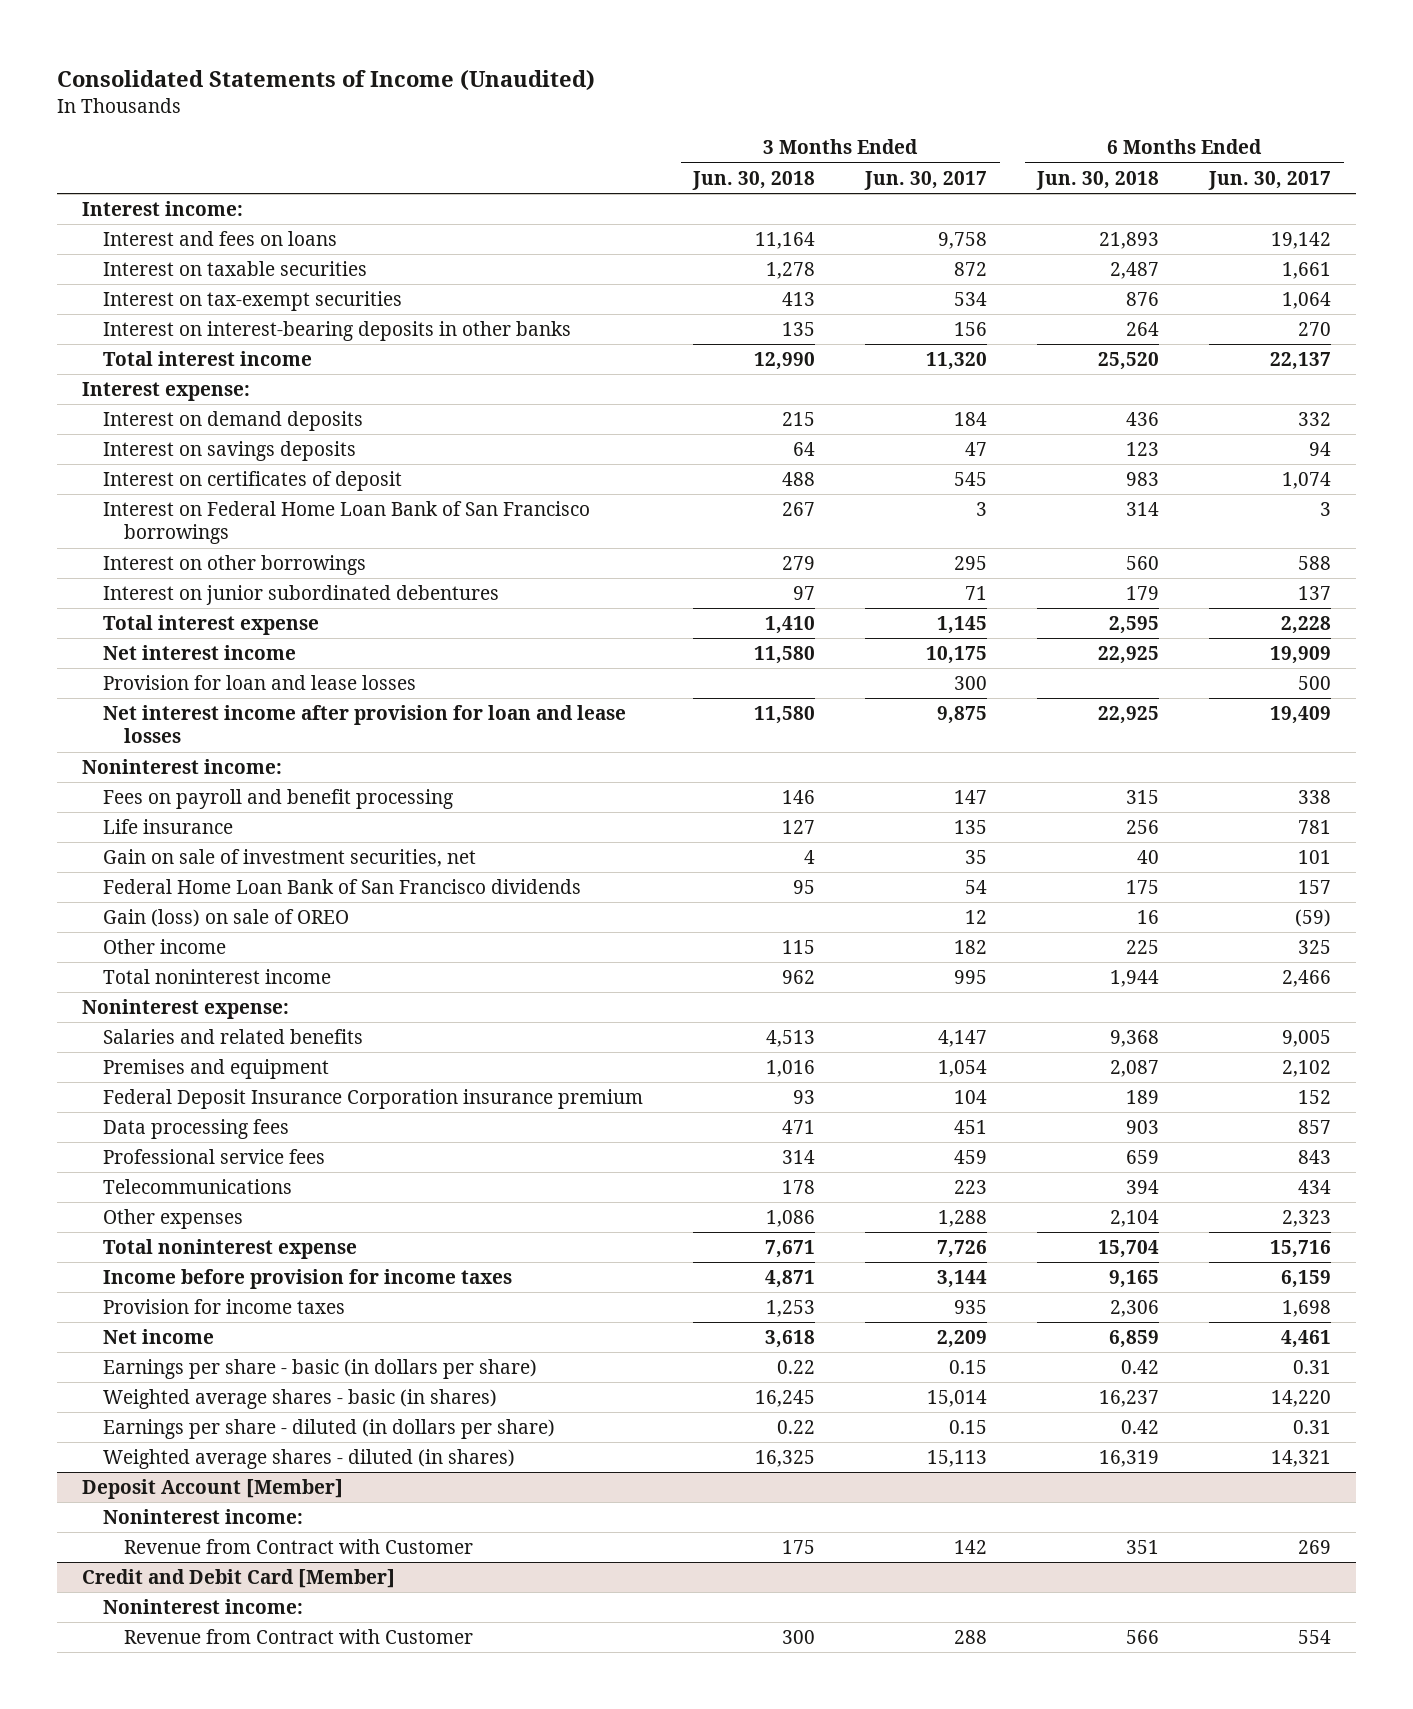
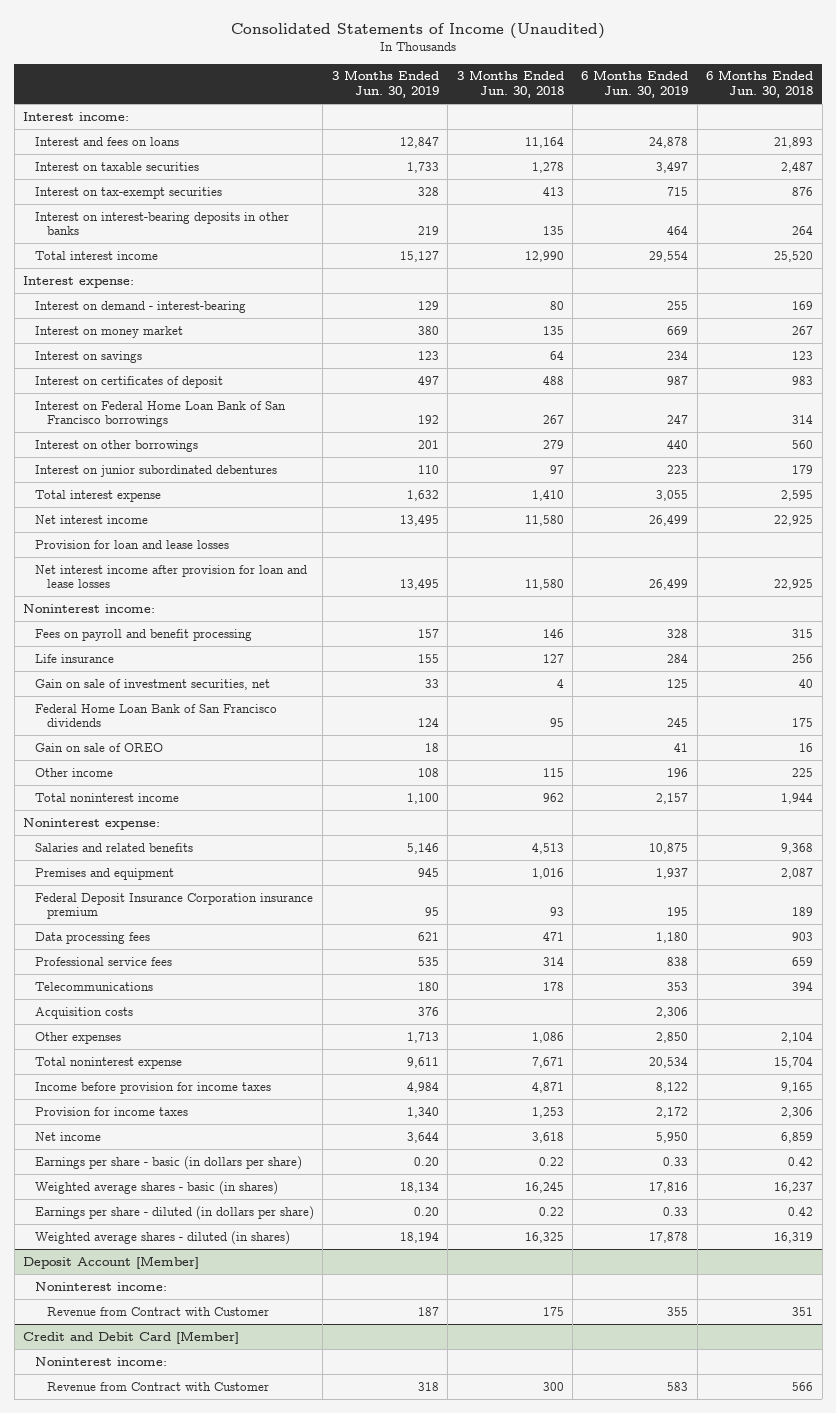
[864,170,988,190] Jun. 30, 2017 -> none
[1208,170,1332,190] Jun. 30, 2017 -> none
none -> [331,70,439,99] 3 Months Ended Jun. 30, 2019
none -> [581,70,689,99] 6 Months Ended Jun. 30, 2019
[103,411,364,432] Interest on demand deposits -> [34,300,246,313] Interest on demand - interest-bearing
[782,412,816,427] 215 -> [549,300,564,310] 80
[1126,412,1160,427] 436 -> [792,300,814,310] 169
none -> [34,325,183,338] Interest on money market
[103,441,357,462] Interest on savings deposits -> [34,350,142,363] Interest on savings
[103,909,350,928] Gain (loss) on sale of OREO -> [34,742,163,752] Gain on sale of OREO
none -> [34,1006,133,1019] Acquisition costs

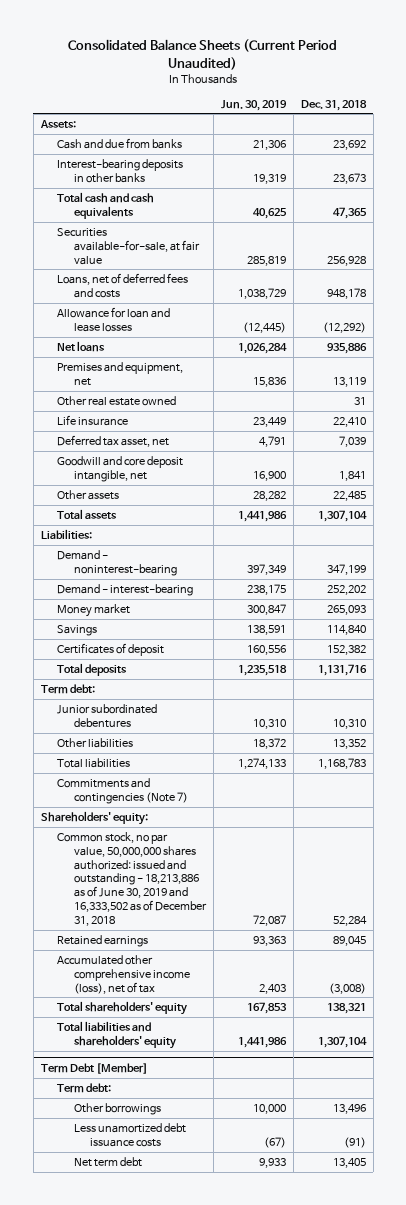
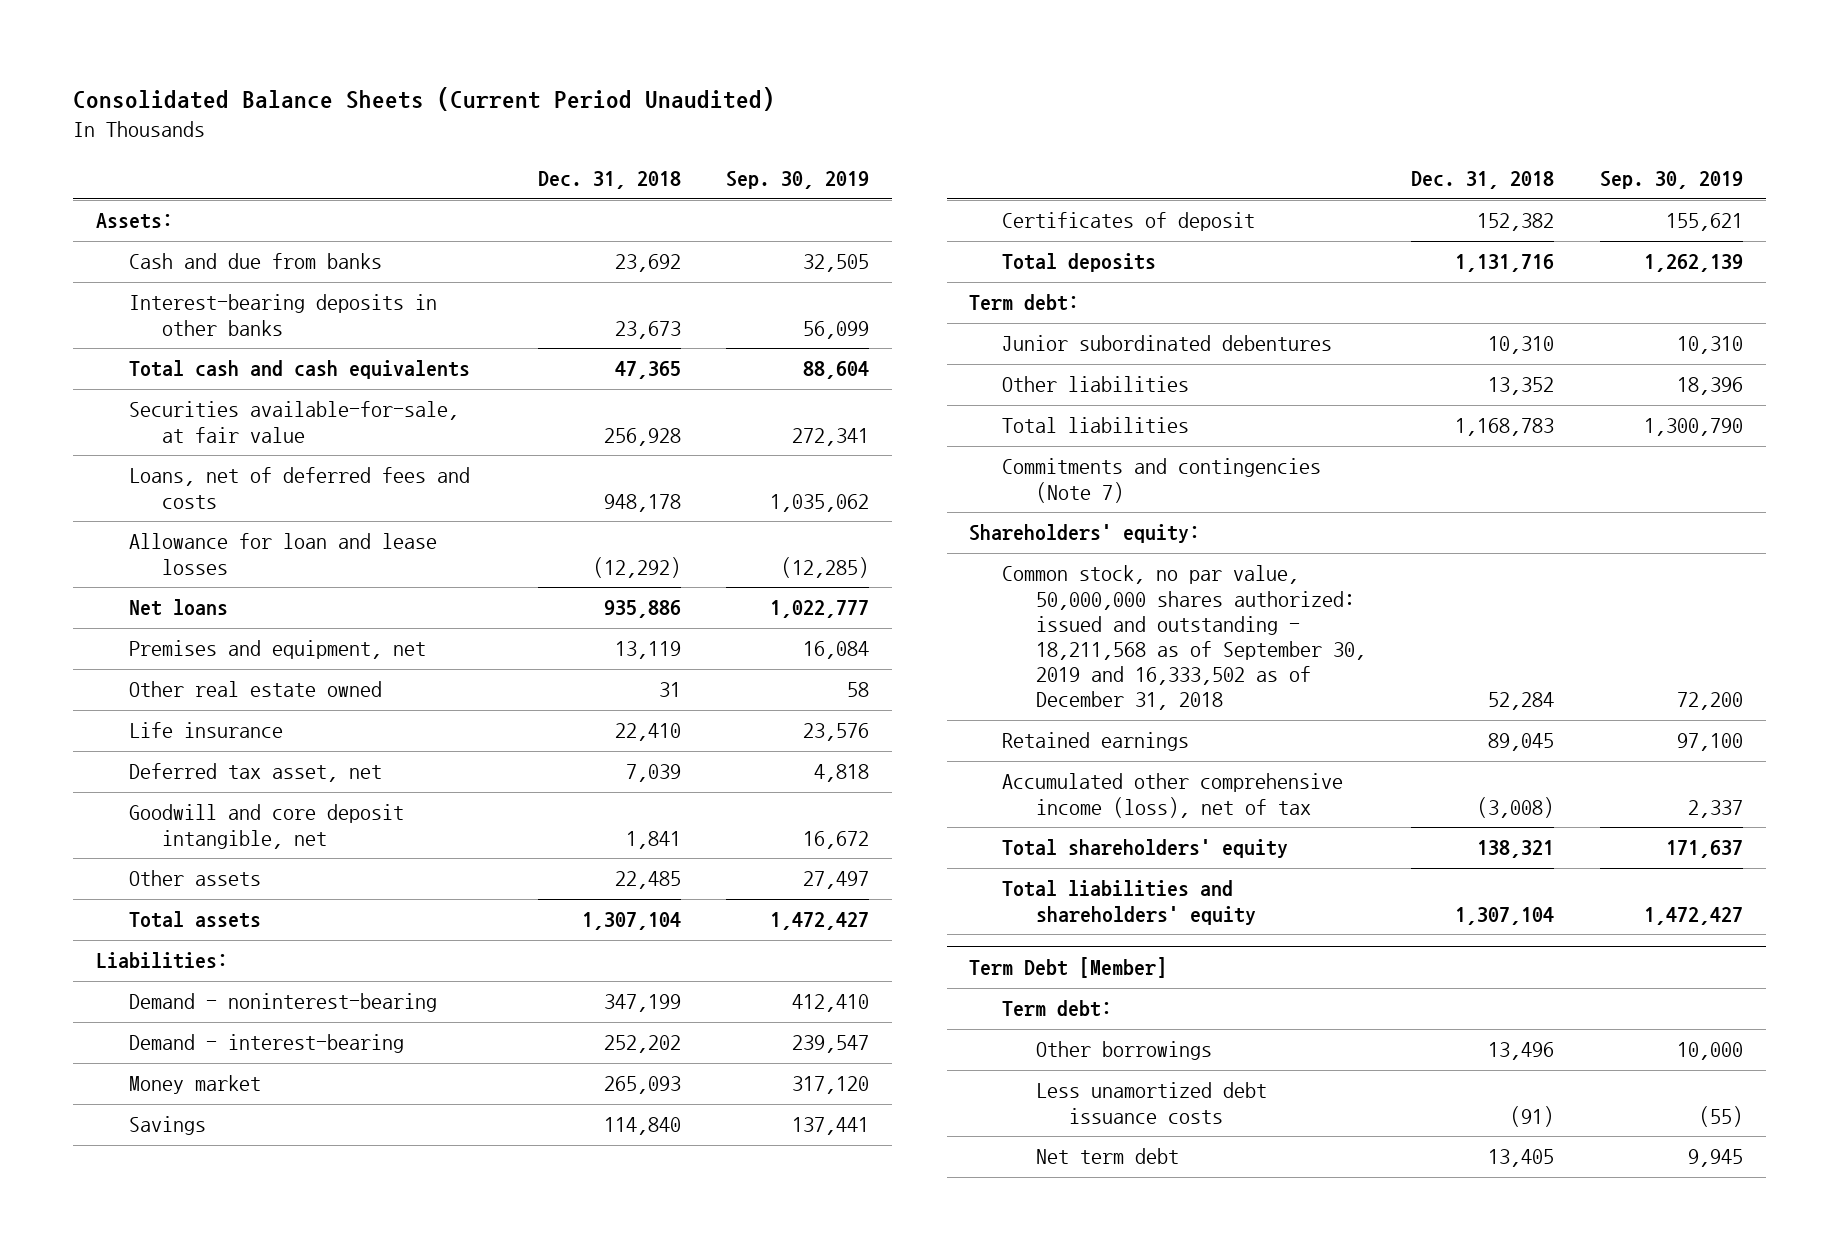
[220,99,287,111] Jun. 30, 2019 -> none
none -> [726,171,870,190] Sep. 30, 2019
[57,831,207,926] Common stock, no par value, 50,000,000 shares authorized: issued and outstanding - 18,213,886 as of June 30, 2019 and 16,333,502 as of December 31, 2018 -> [1002,565,1366,711] Common stock, no par value, 50,000,000 shares authorized: issued and outstanding - 18,211,568 as of September 30, 2019 and 16,333,502 as of December 31, 2018

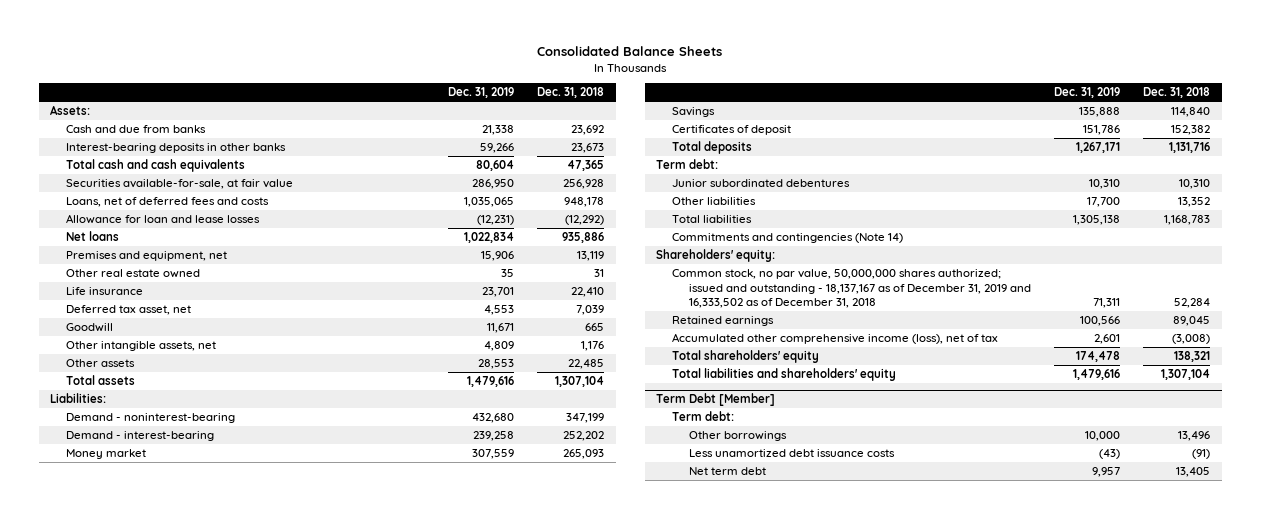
[72,86,775,111] Consolidated Balance Sheets (Current Period Unaudited) -> [537,46,723,57] Consolidated Balance Sheets
[726,171,870,190] Sep. 30, 2019 -> none
none -> [447,87,514,99] Dec. 31, 2019
[128,804,404,849] Goodwill and core deposit intangible, net -> none
none -> [66,323,114,333] Goodwill
none -> [66,341,217,352] Other intangible assets, net
[1002,458,1322,503] Commitments and contingencies (Note 7) -> [672,233,904,244] Commitments and contingencies (Note 14)
[1002,565,1366,711] Common stock, no par value, 50,000,000 shares authorized: issued and outstanding - 18,211,568 as of September 30, 2019 and 16,333,502 as of December 31, 2018 -> [672,269,1031,309] Common stock, no par value, 50,000,000 shares authorized; issued and outstanding - 18,137,167 as of December 31, 2019 and 16,333,502 as of December 31, 2018

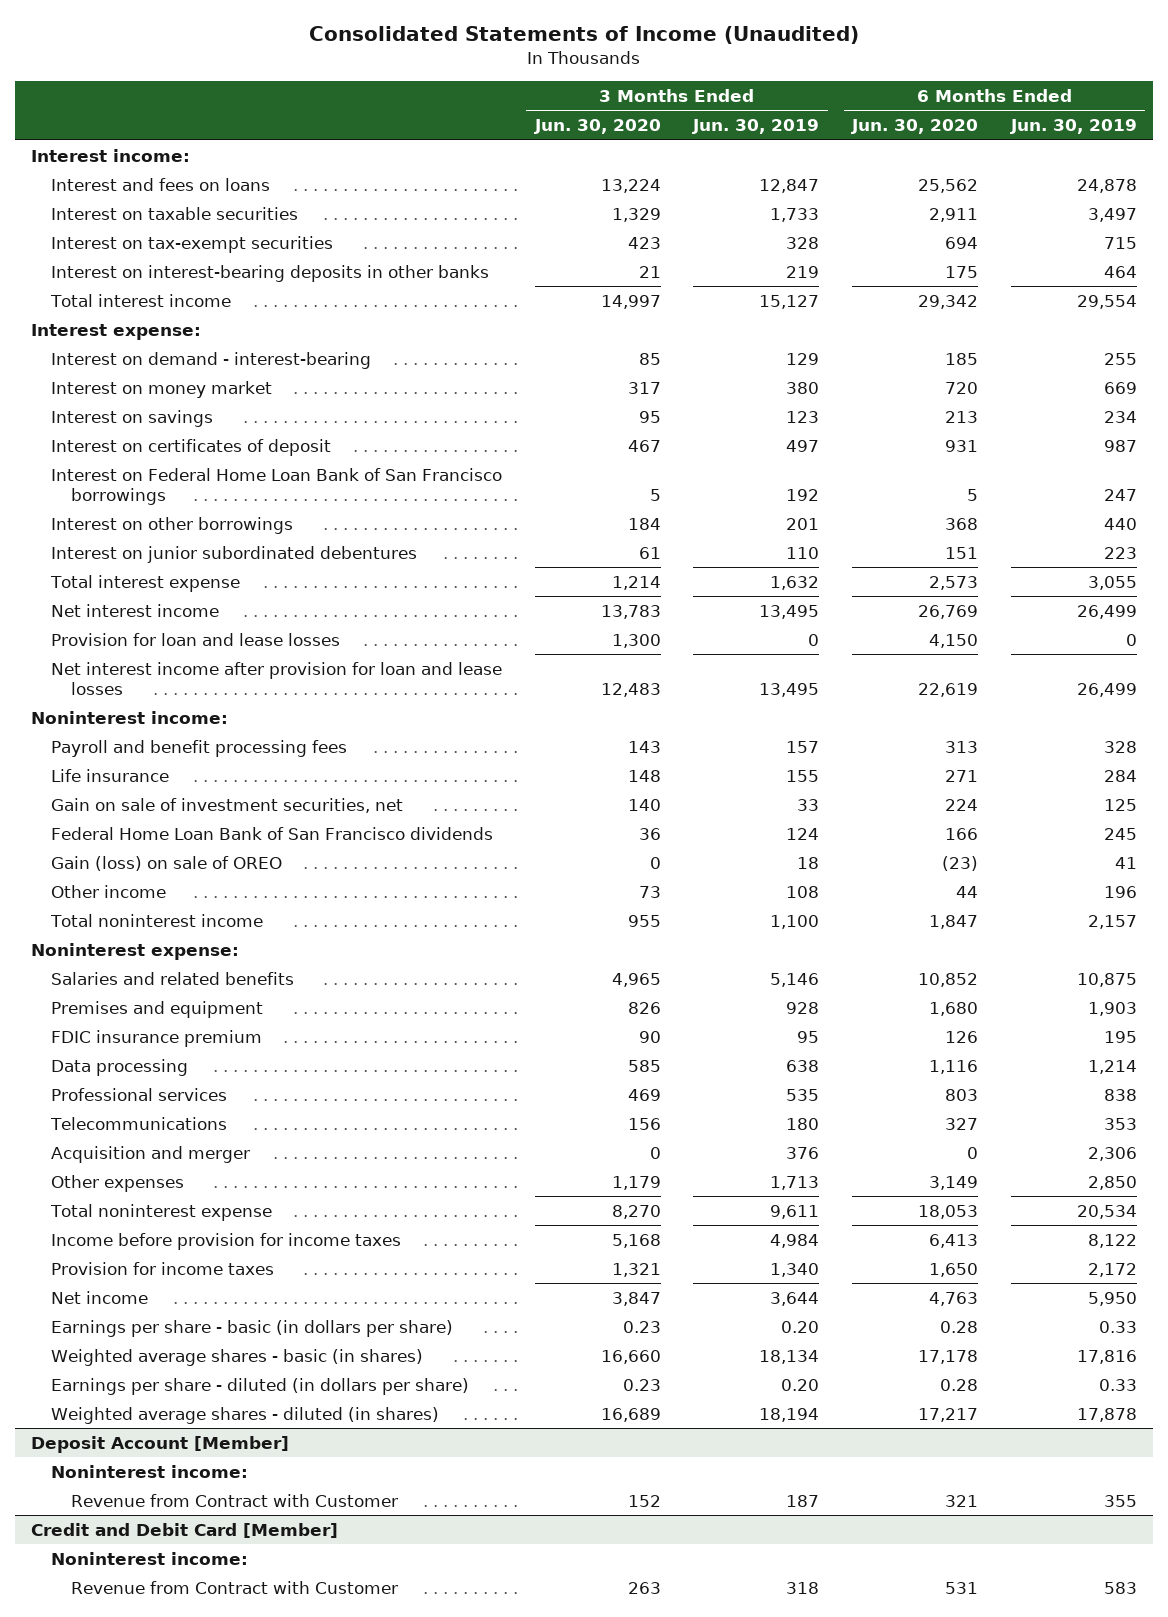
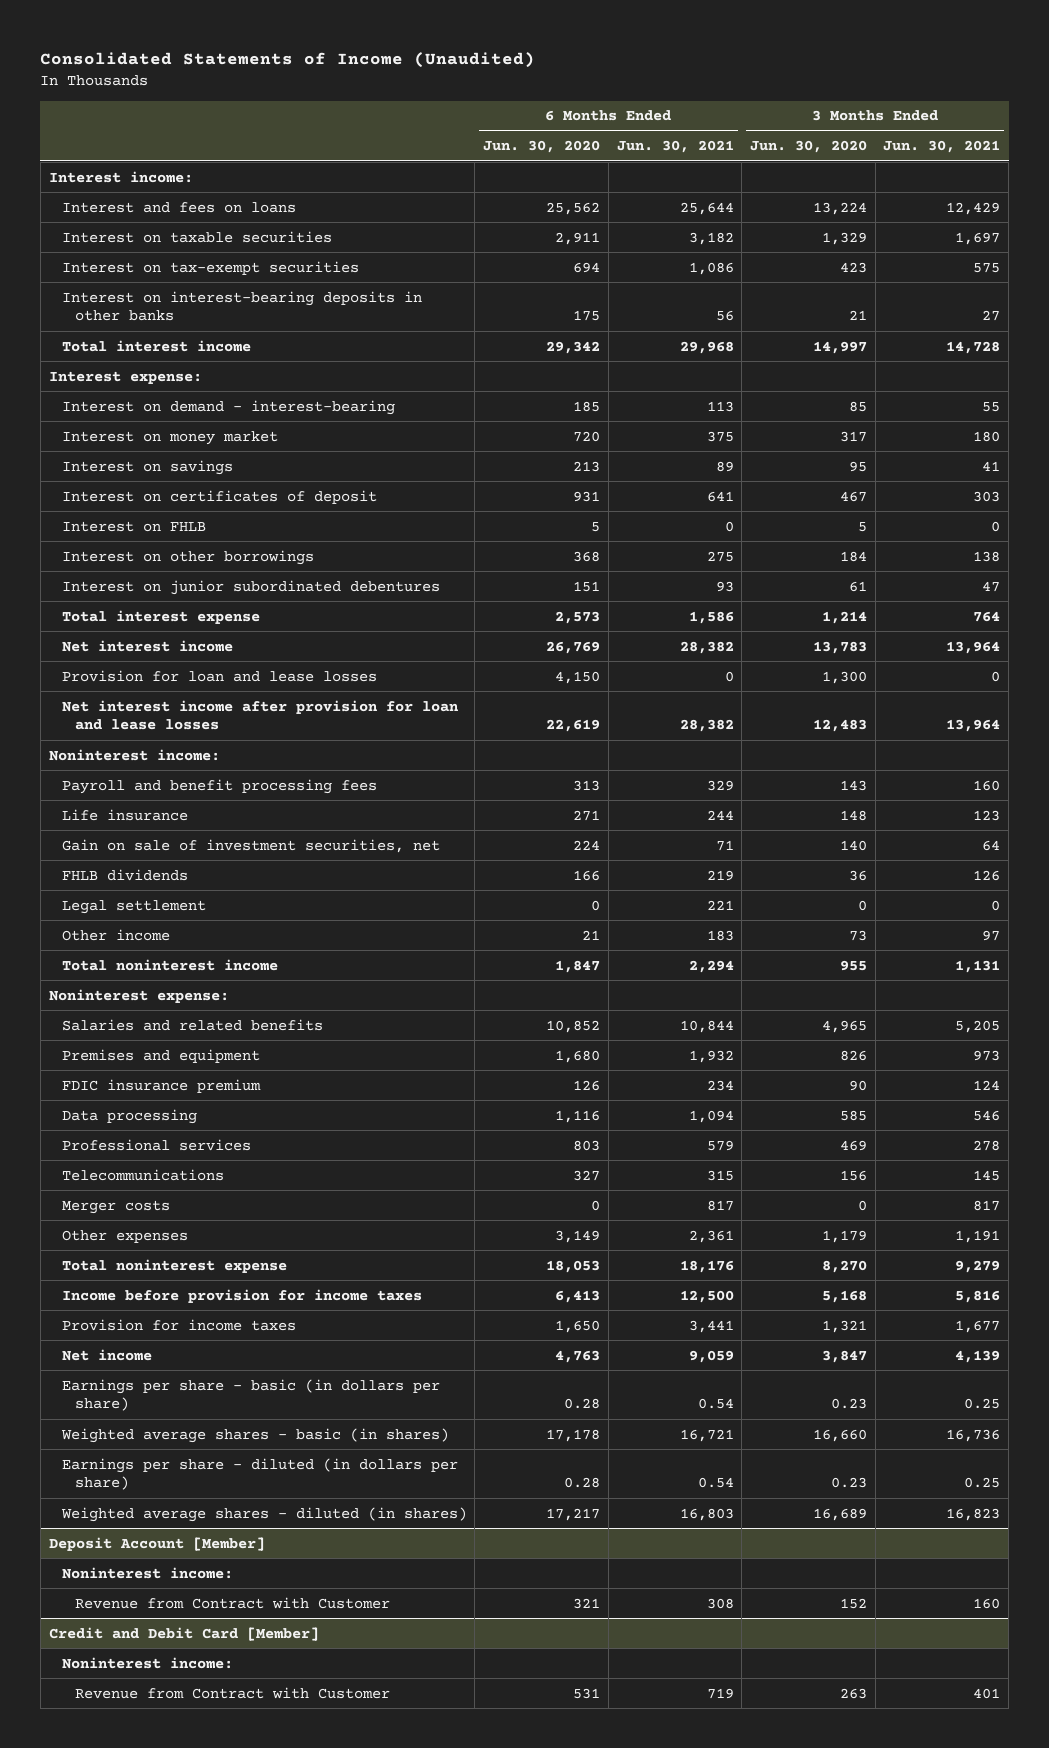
[692,119,820,135] Jun. 30, 2019 -> none
[1009,119,1137,135] Jun. 30, 2019 -> none
none -> [616,140,734,154] Jun. 30, 2021
none -> [883,140,1001,154] Jun. 30, 2021
[50,467,502,505] Interest on Federal Home Loan Bank of San Francisco borrowings -> [61,520,206,532] Interest on FHLB
[50,855,282,871] Gain (loss) on sale of OREO -> none
[50,826,493,840] Federal Home Loan Bank of San Francisco dividends -> [61,868,188,881] FHLB dividends
none -> [61,899,206,914] Legal settlement
[956,885,979,898] 44 -> [582,929,601,940] 21
[50,1145,250,1163] Acquisition and merger -> [61,1199,170,1214] Merger costs

